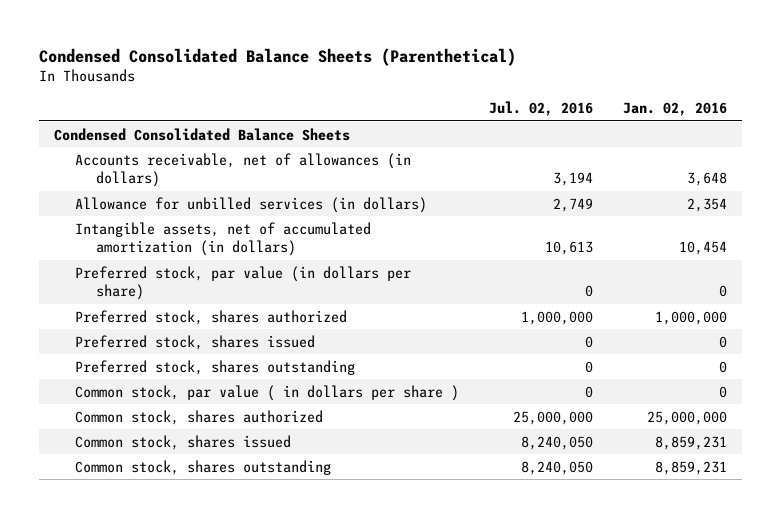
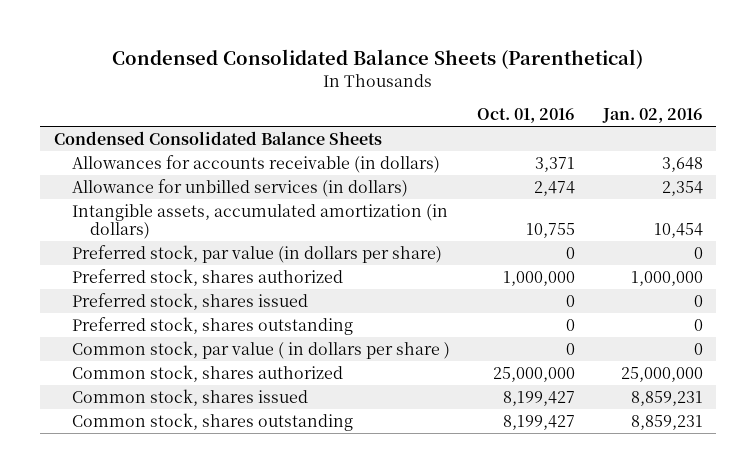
[489,101,594,117] Jul. 02, 2016 -> none
none -> [477,108,576,124] Oct. 01, 2016
[75,152,412,188] Accounts receivable, net of allowances (in dollars) -> [71,154,440,173] Allowances for accounts receivable (in dollars)
[75,221,372,257] Intangible assets, net of accumulated amortization (in dollars) -> [71,203,448,240] Intangible assets, accumulated amortization (in dollars)

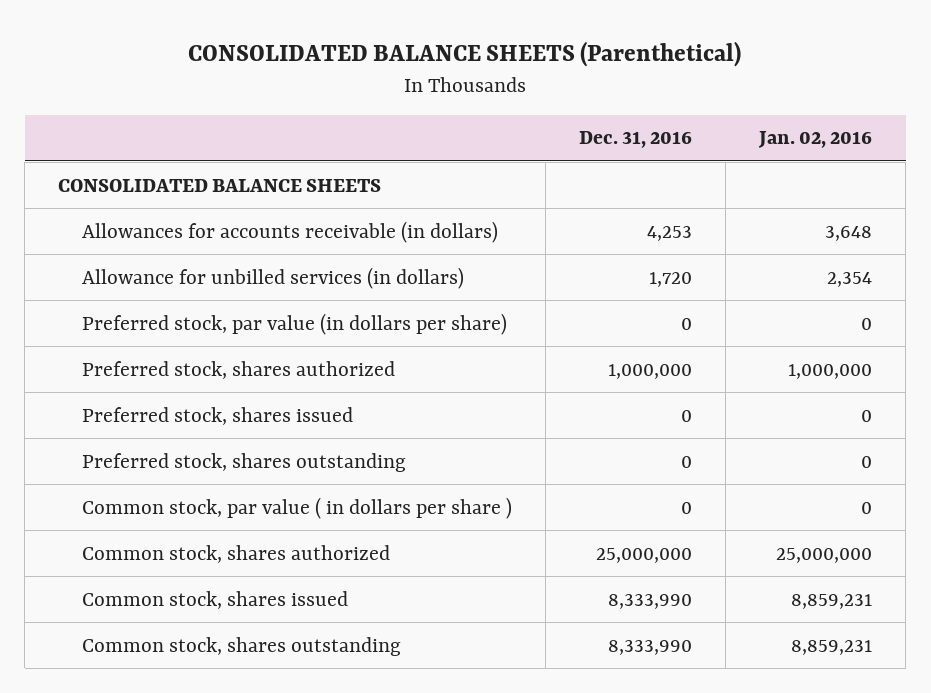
[112,49,644,70] Condensed Consolidated Balance Sheets (Parenthetical) -> [188,40,742,67] CONSOLIDATED BALANCE SHEETS (Parenthetical)
[477,108,576,124] Oct. 01, 2016 -> none
none -> [579,131,693,149] Dec. 31, 2016
[53,130,382,145] Condensed Consolidated Balance Sheets -> [58,178,382,192] CONSOLIDATED BALANCE SHEETS
[71,203,448,240] Intangible assets, accumulated amortization (in dollars) -> none

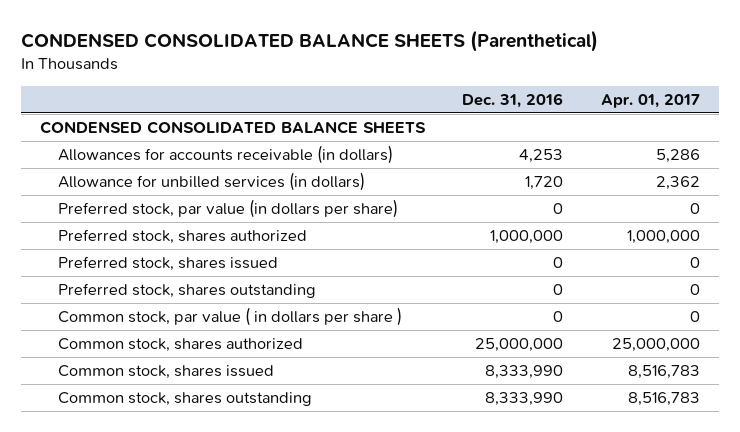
[188,40,742,67] CONSOLIDATED BALANCE SHEETS (Parenthetical) -> [21,30,599,53] CONDENSED CONSOLIDATED BALANCE SHEETS (Parenthetical)
[758,131,873,149] Jan. 02, 2016 -> none
none -> [600,93,700,108] Apr. 01, 2017
[58,178,382,192] CONSOLIDATED BALANCE SHEETS -> [40,121,427,135] CONDENSED CONSOLIDATED BALANCE SHEETS

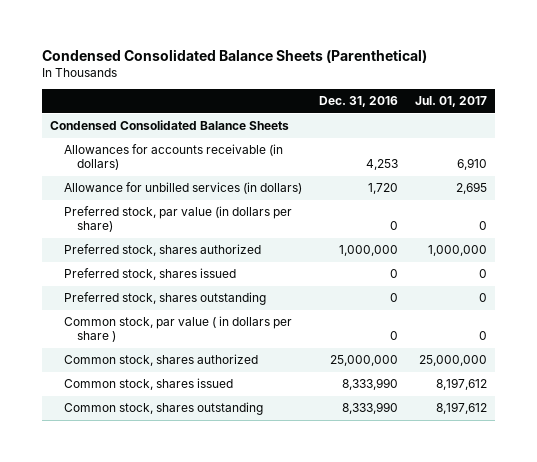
[21,30,599,53] CONDENSED CONSOLIDATED BALANCE SHEETS (Parenthetical) -> [41,48,427,63] Condensed Consolidated Balance Sheets (Parenthetical)
[600,93,700,108] Apr. 01, 2017 -> none
none -> [414,96,487,108] Jul. 01, 2017
[40,121,427,135] CONDENSED CONSOLIDATED BALANCE SHEETS -> [50,120,290,131] Condensed Consolidated Balance Sheets

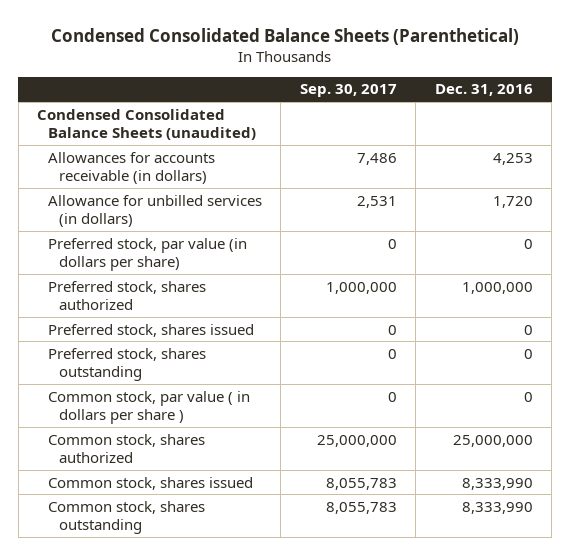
[414,96,487,108] Jul. 01, 2017 -> none
none -> [299,84,397,98] Sep. 30, 2017
[50,120,290,131] Condensed Consolidated Balance Sheets -> [37,108,256,141] Condensed Consolidated Balance Sheets (unaudited)

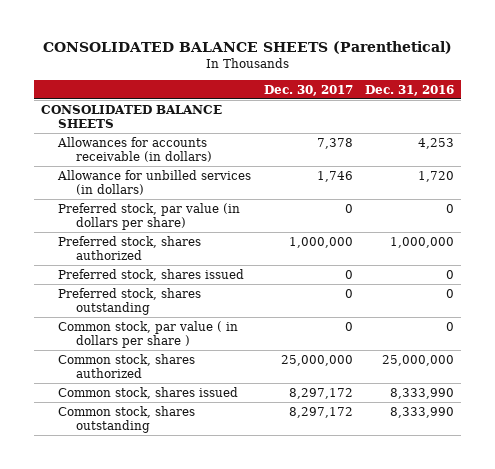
[51,27,520,45] Condensed Consolidated Balance Sheets (Parenthetical) -> [42,41,452,55] CONSOLIDATED BALANCE SHEETS (Parenthetical)
[299,84,397,98] Sep. 30, 2017 -> none
none -> [263,84,353,96] Dec. 30, 2017
[37,108,256,141] Condensed Consolidated Balance Sheets (unaudited) -> [40,104,222,128] CONSOLIDATED BALANCE SHEETS

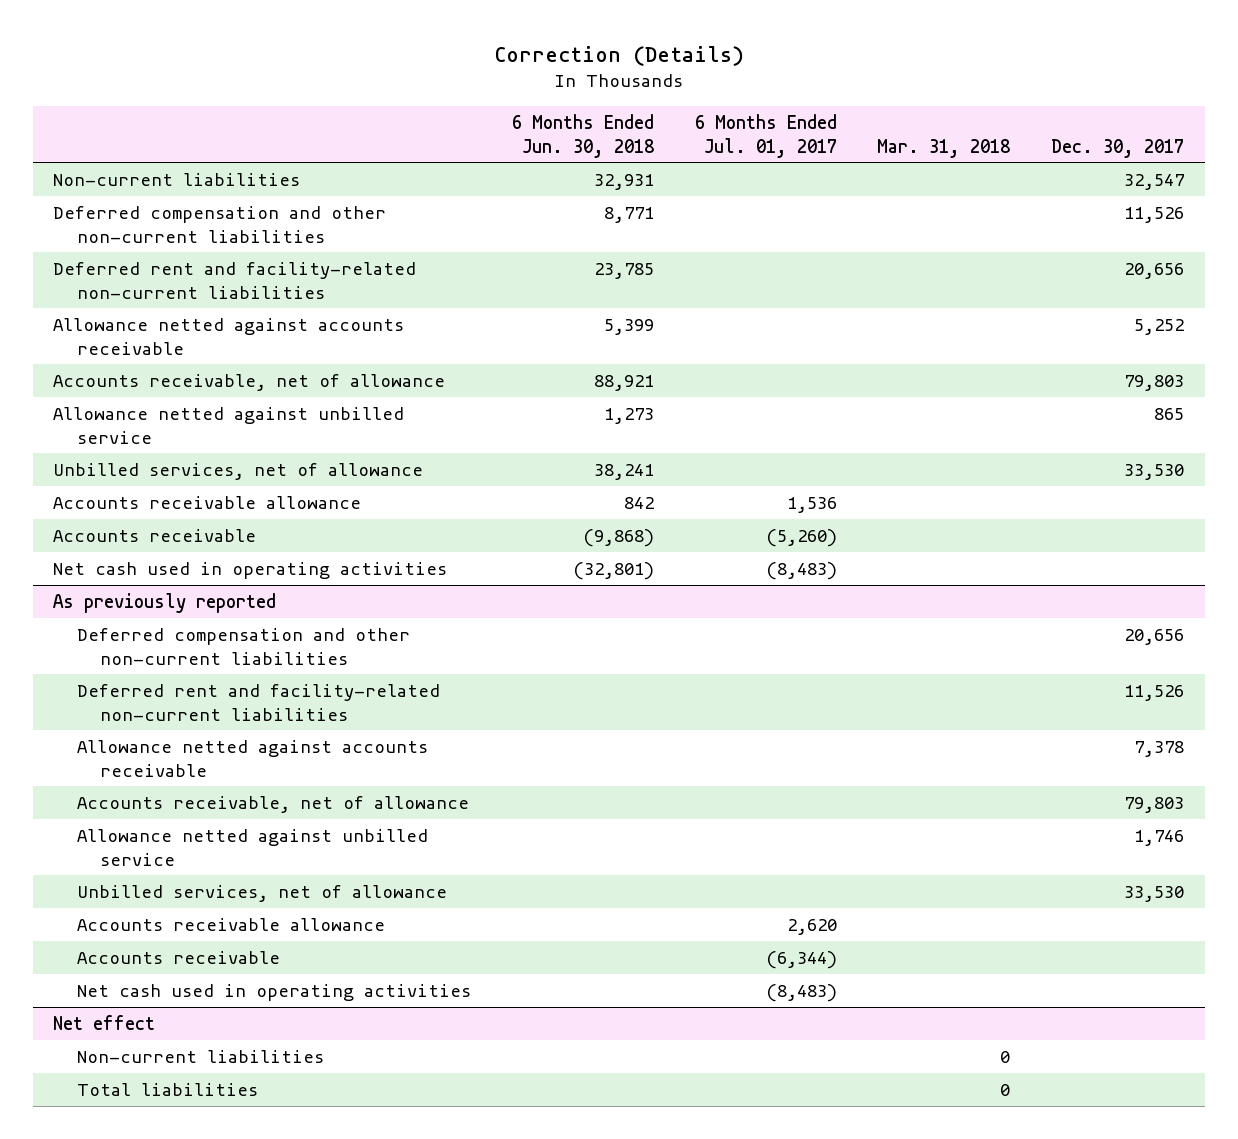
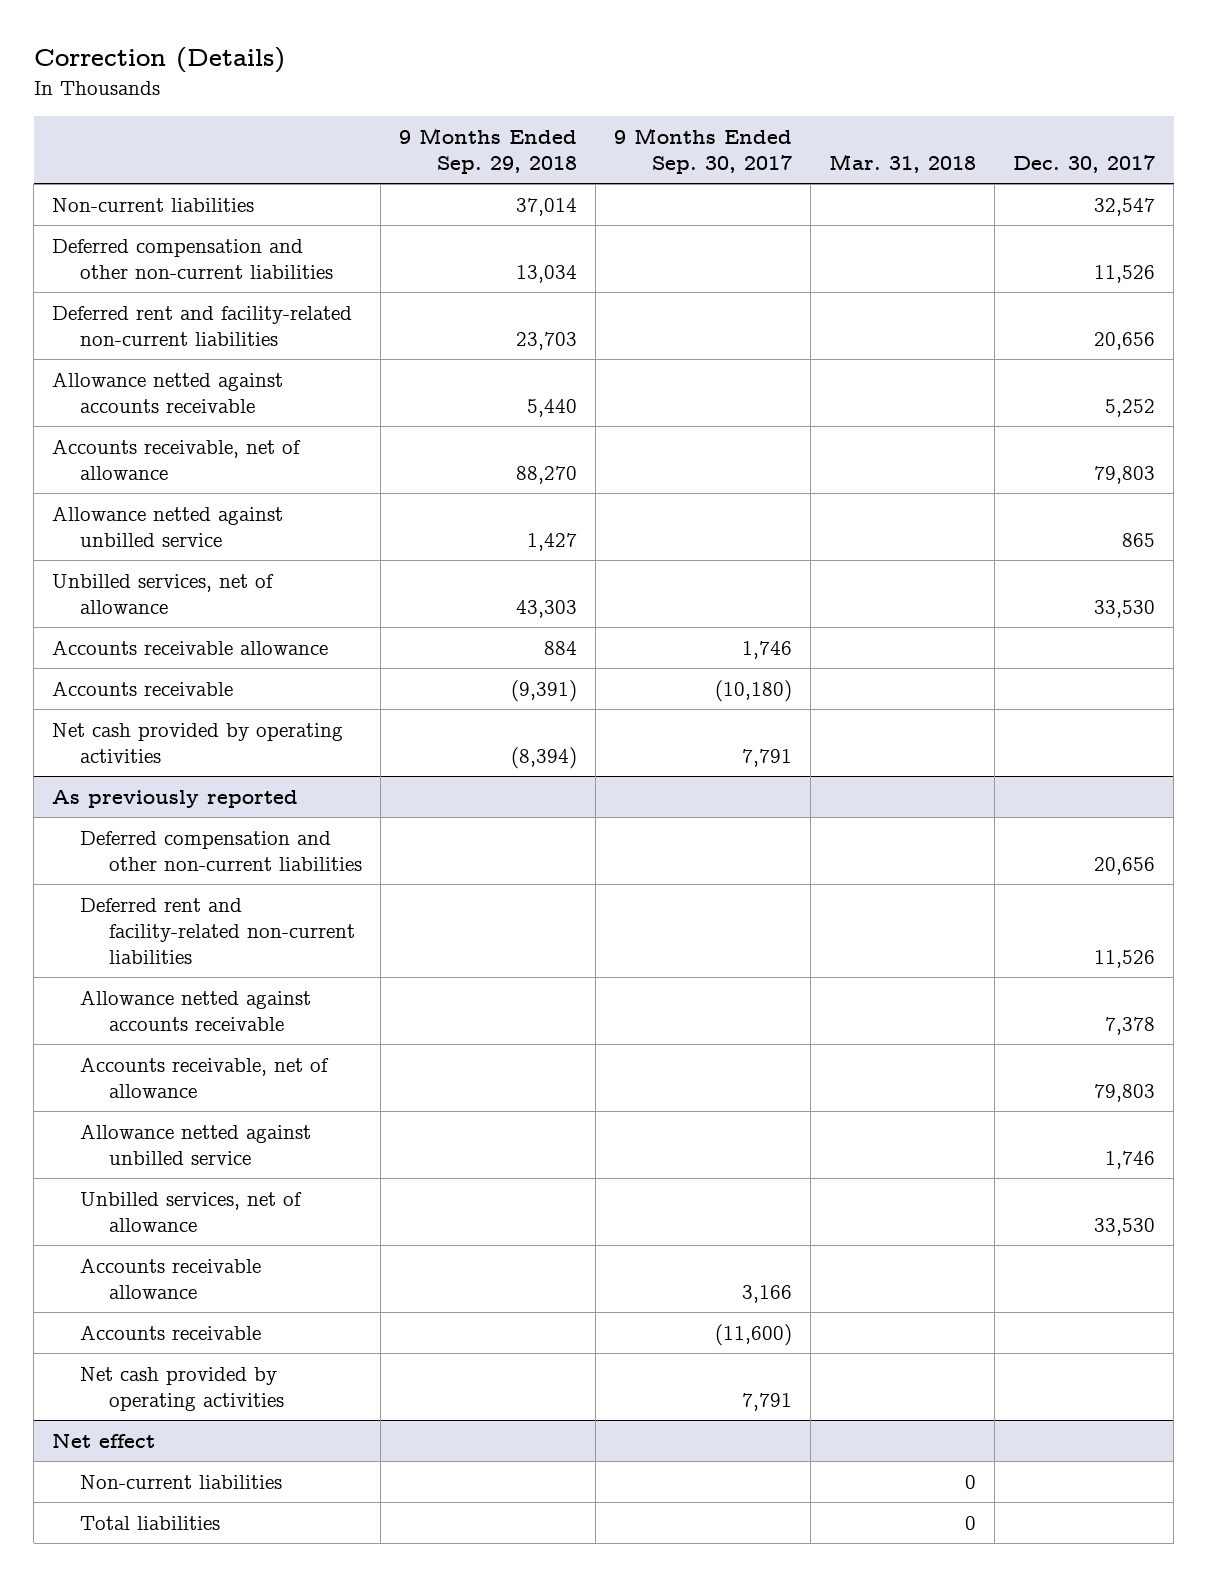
[511,113,654,158] 6 Months Ended Jun. 30, 2018 -> none
[694,113,837,158] 6 Months Ended Jul. 01, 2017 -> none
none -> [398,127,577,175] 9 Months Ended Sep. 29, 2018
none -> [613,127,792,175] 9 Months Ended Sep. 30, 2017
[53,561,448,579] Net cash used in operating activities -> [52,722,344,763] Net cash provided by operating activities
[76,983,471,1001] Net cash used in operating activities -> [80,1366,284,1411] Net cash provided by operating activities

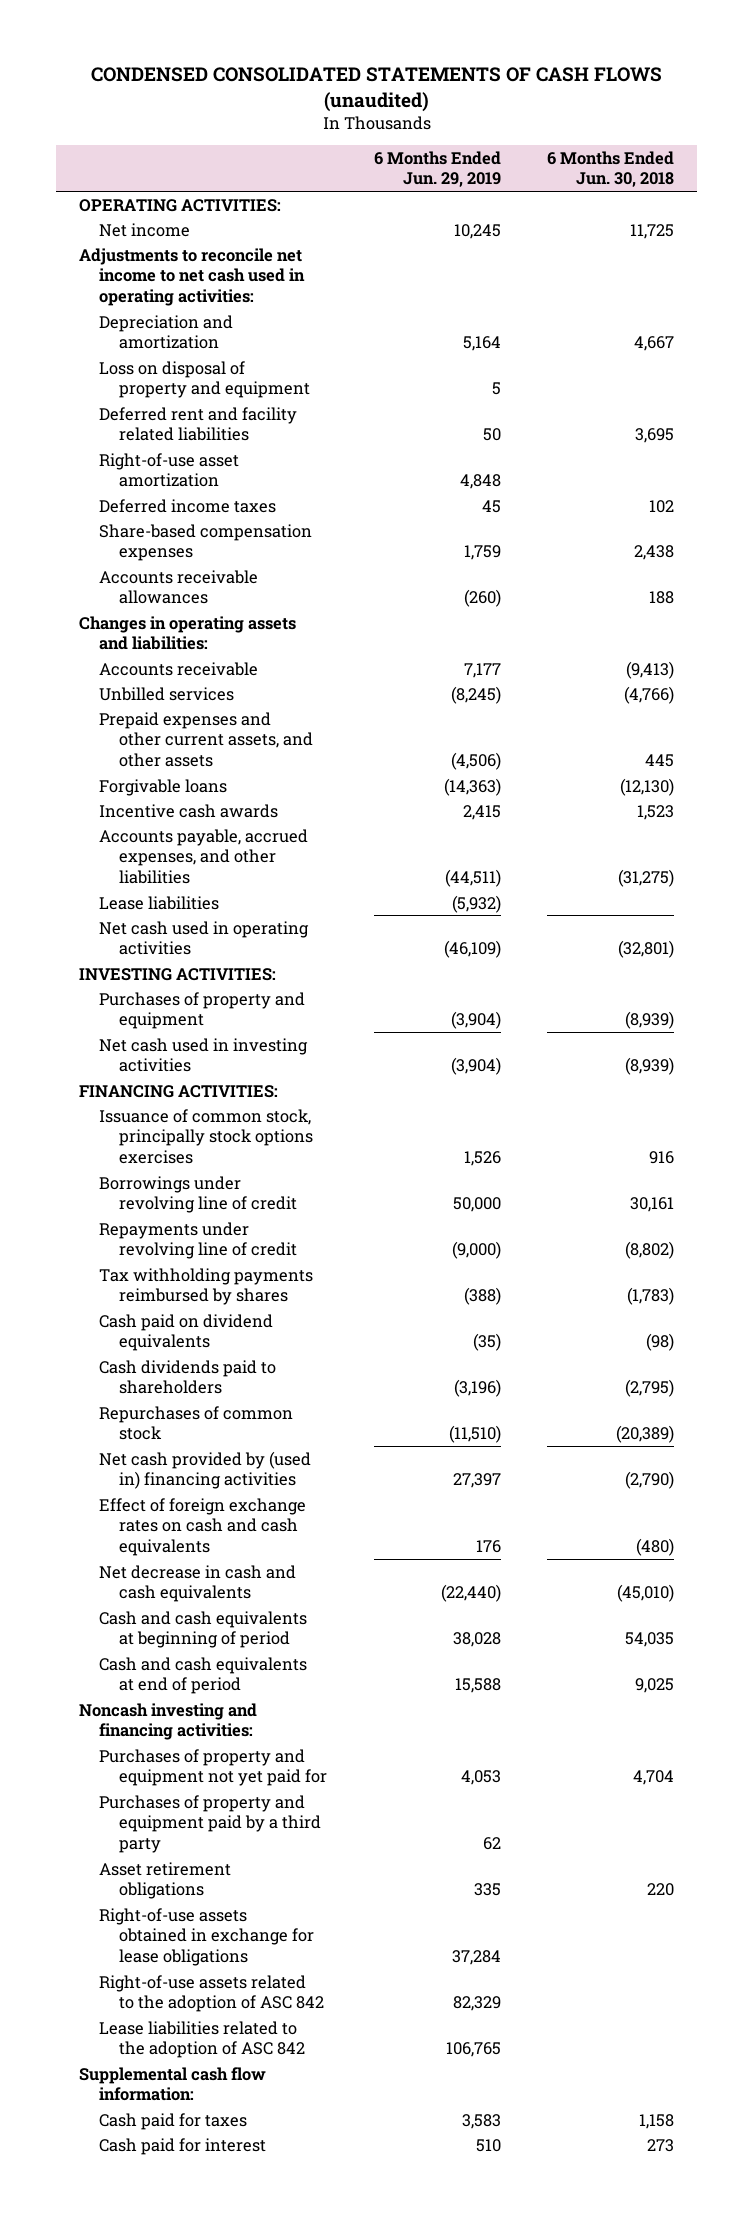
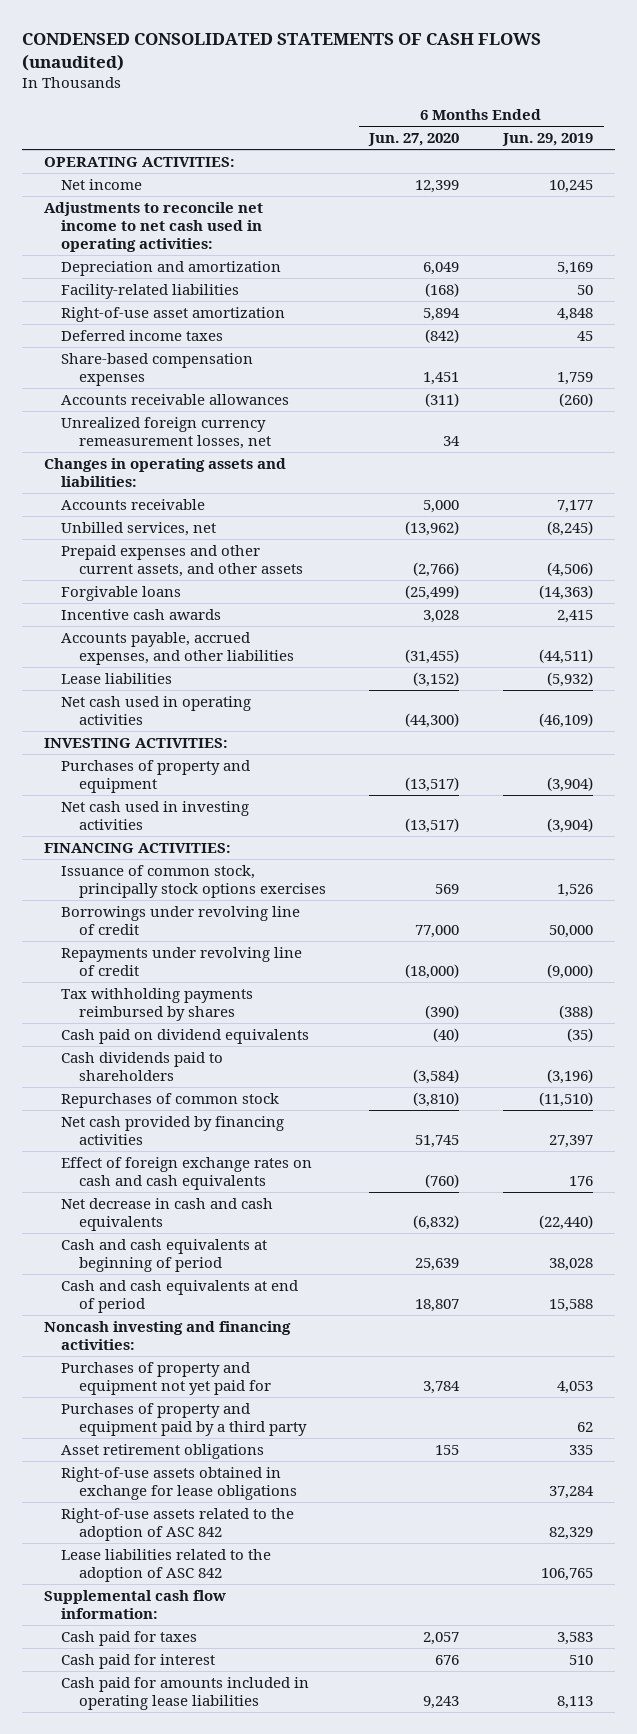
[547,150,675,188] 6 Months Ended Jun. 30, 2018 -> none
none -> [368,132,460,146] Jun. 27, 2020
[99,360,311,399] Loss on disposal of property and equipment -> none
[462,336,501,352] 5,164 -> [557,261,594,275] 5,169
[99,406,298,442] Deferred rent and facility related liabilities -> [61,283,240,299] Facility-related liabilities
none -> [61,416,271,449] Unrealized foreign currency remeasurement losses, net
[99,686,235,701] Unbilled services -> [61,521,217,536] Unbilled services, net
[99,1450,312,1490] Net cash provided by (used in) financing activities -> [61,1115,285,1145] Net cash provided by financing activities
none -> [61,1676,310,1710] Cash paid for amounts included in operating lease liabilities

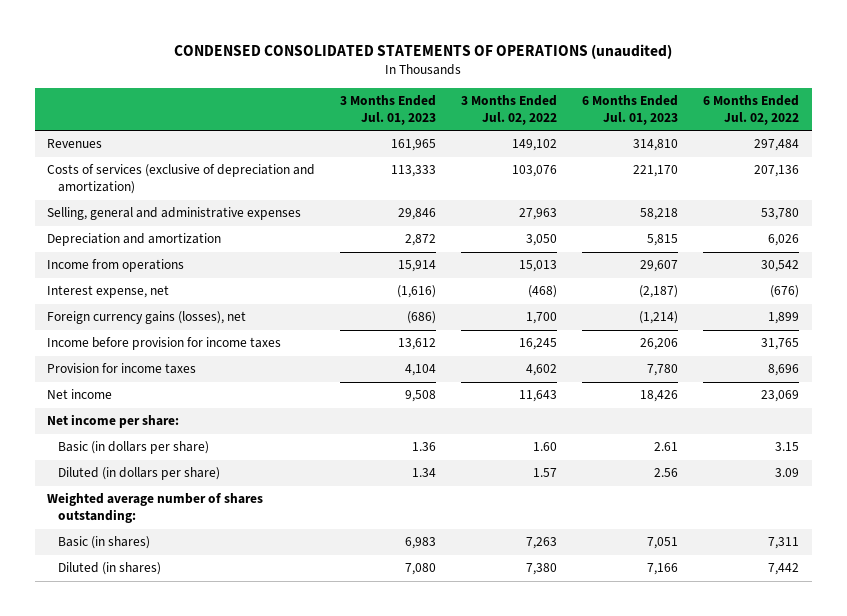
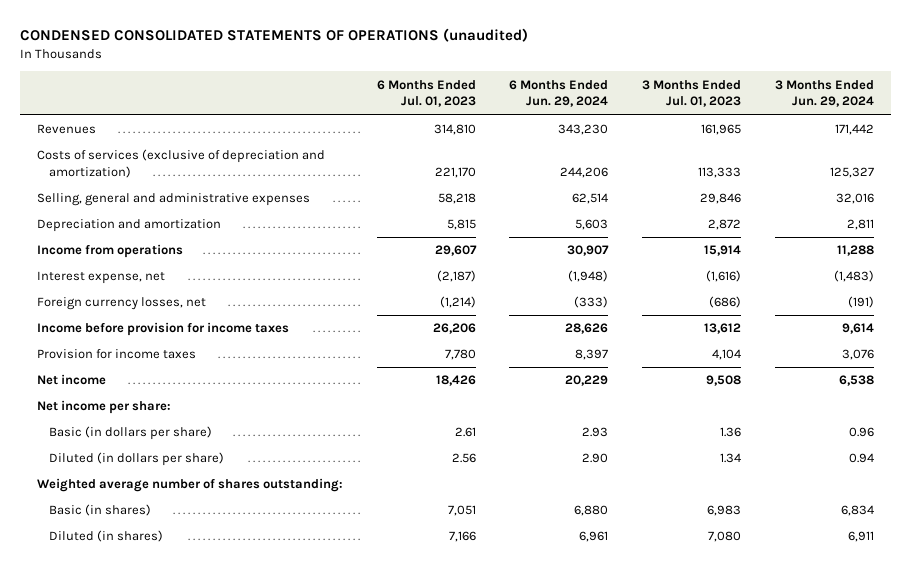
[461,94,558,125] 3 Months Ended Jul. 02, 2022 -> none
[703,94,800,125] 6 Months Ended Jul. 02, 2022 -> none
none -> [509,79,609,108] 6 Months Ended Jun. 29, 2024
none -> [775,79,875,108] 3 Months Ended Jun. 29, 2024
[47,311,247,325] Foreign currency gains (losses), net -> [36,297,206,311] Foreign currency losses, net

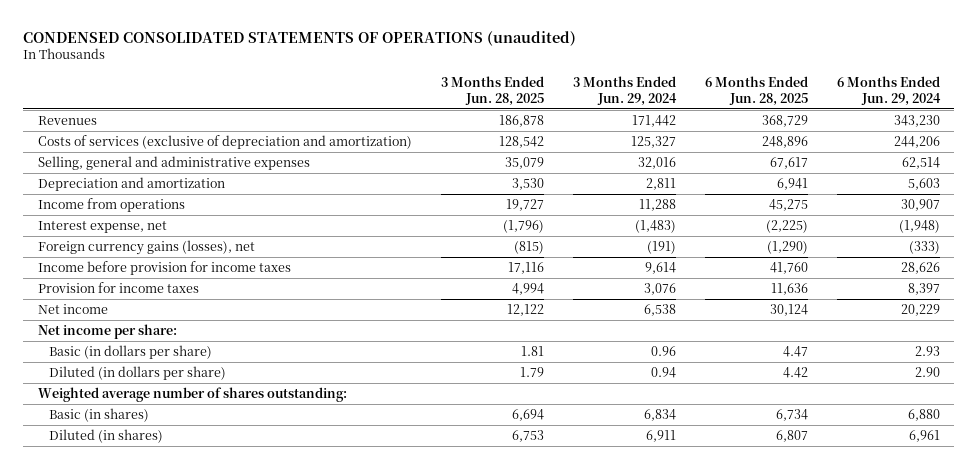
[376,79,476,108] 6 Months Ended Jul. 01, 2023 -> none
[642,79,742,108] 3 Months Ended Jul. 01, 2023 -> none
none -> [440,76,544,106] 3 Months Ended Jun. 28, 2025
none -> [704,76,808,106] 6 Months Ended Jun. 28, 2025
[36,297,206,311] Foreign currency losses, net -> [37,240,255,256] Foreign currency gains (losses), net

